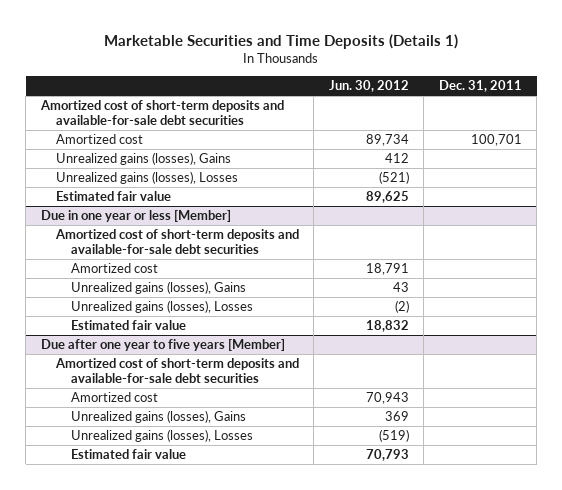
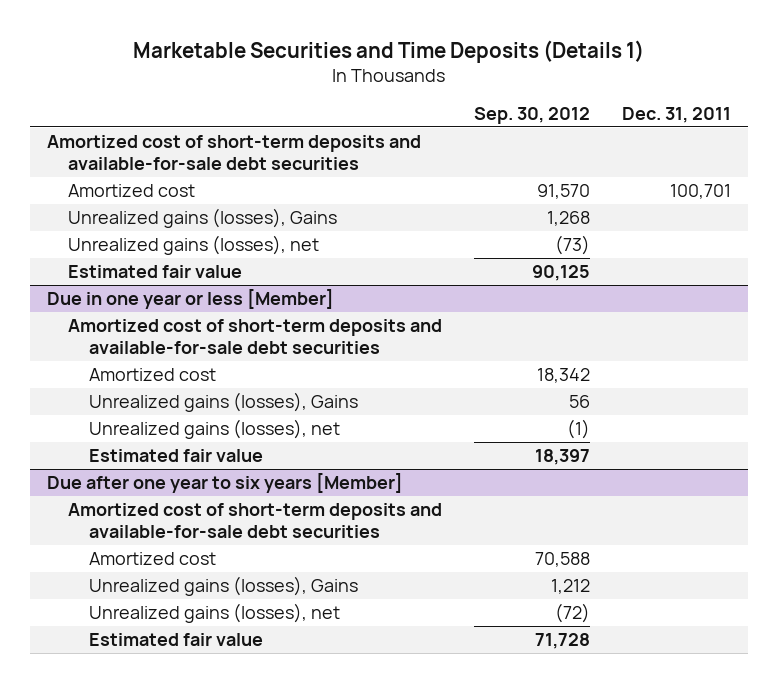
[328,80,409,93] Jun. 30, 2012 -> none
none -> [473,106,590,124] Sep. 30, 2012
[55,171,238,185] Unrealized gains (losses), Losses -> [67,234,319,255] Unrealized gains (losses), net
[70,300,253,314] Unrealized gains (losses), Losses -> [88,418,340,439] Unrealized gains (losses), net
[40,339,285,352] Due after one year to five years [Member] -> [46,472,403,493] Due after one year to six years [Member]
[70,429,253,443] Unrealized gains (losses), Losses -> [88,602,340,623] Unrealized gains (losses), net

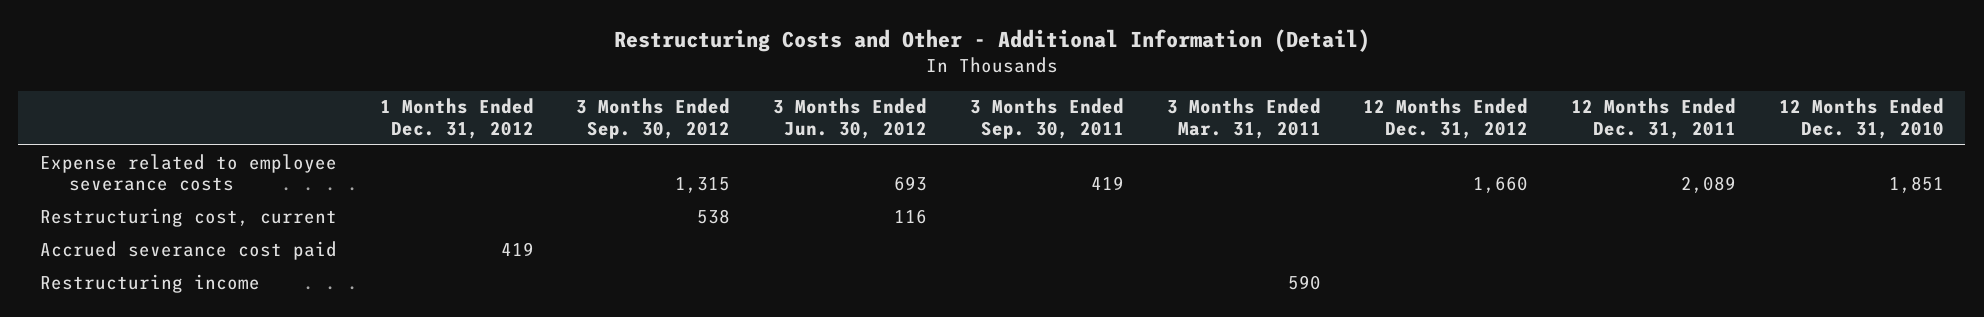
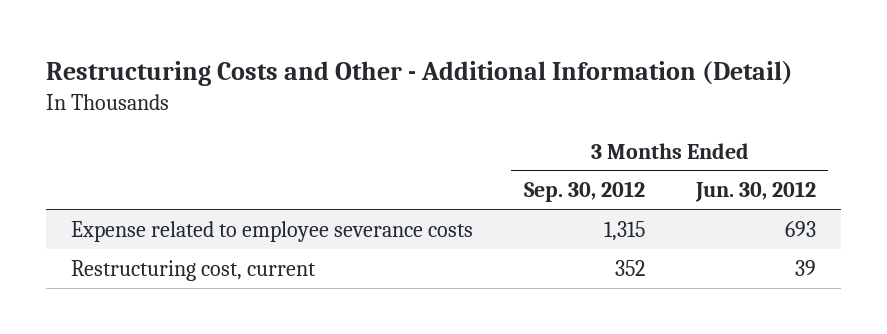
[379,98,534,139] 1 Months Ended Dec. 31, 2012 -> none
[969,98,1124,139] 3 Months Ended Sep. 30, 2011 -> none
[1166,98,1321,139] 3 Months Ended Mar. 31, 2011 -> none
[1363,98,1529,139] 12 Months Ended Dec. 31, 2012 -> none
[1571,98,1737,139] 12 Months Ended Dec. 31, 2011 -> none
[1778,98,1944,139] 12 Months Ended Dec. 31, 2010 -> none
[39,240,337,260] Accrued severance cost paid -> none
[39,273,260,293] Restructuring income -> none
[697,208,731,224] 538 -> [614,259,645,276] 352
[894,208,928,224] 116 -> [794,259,816,276] 39

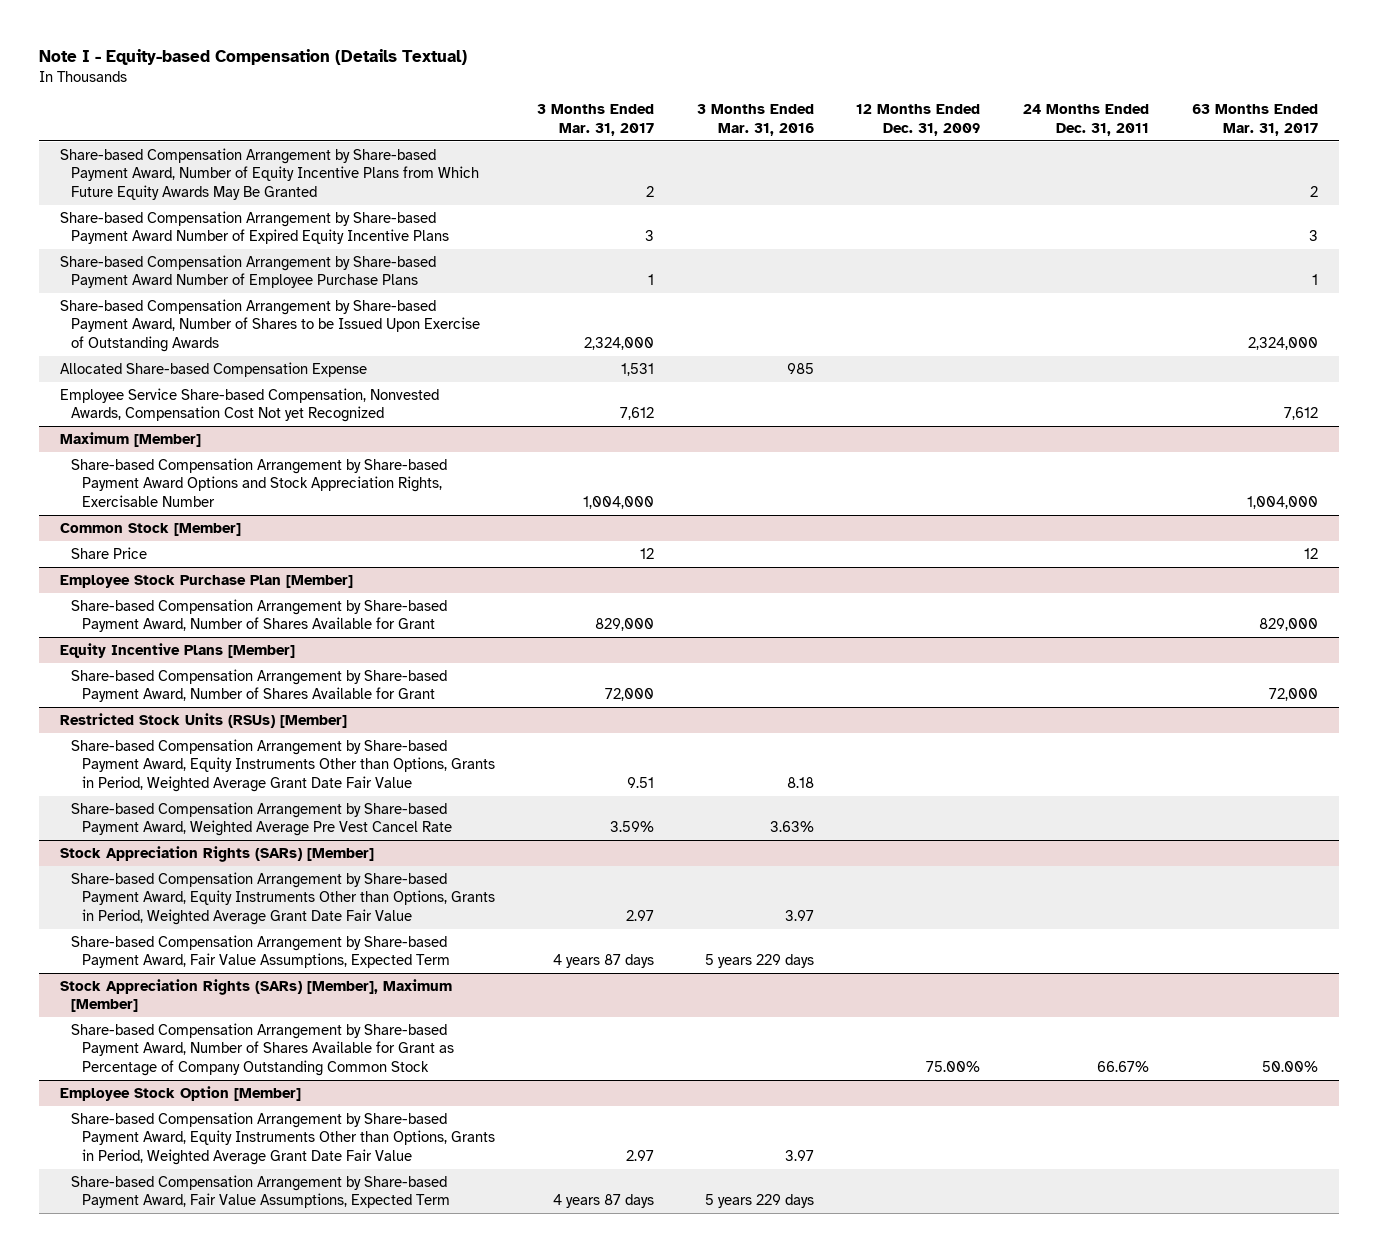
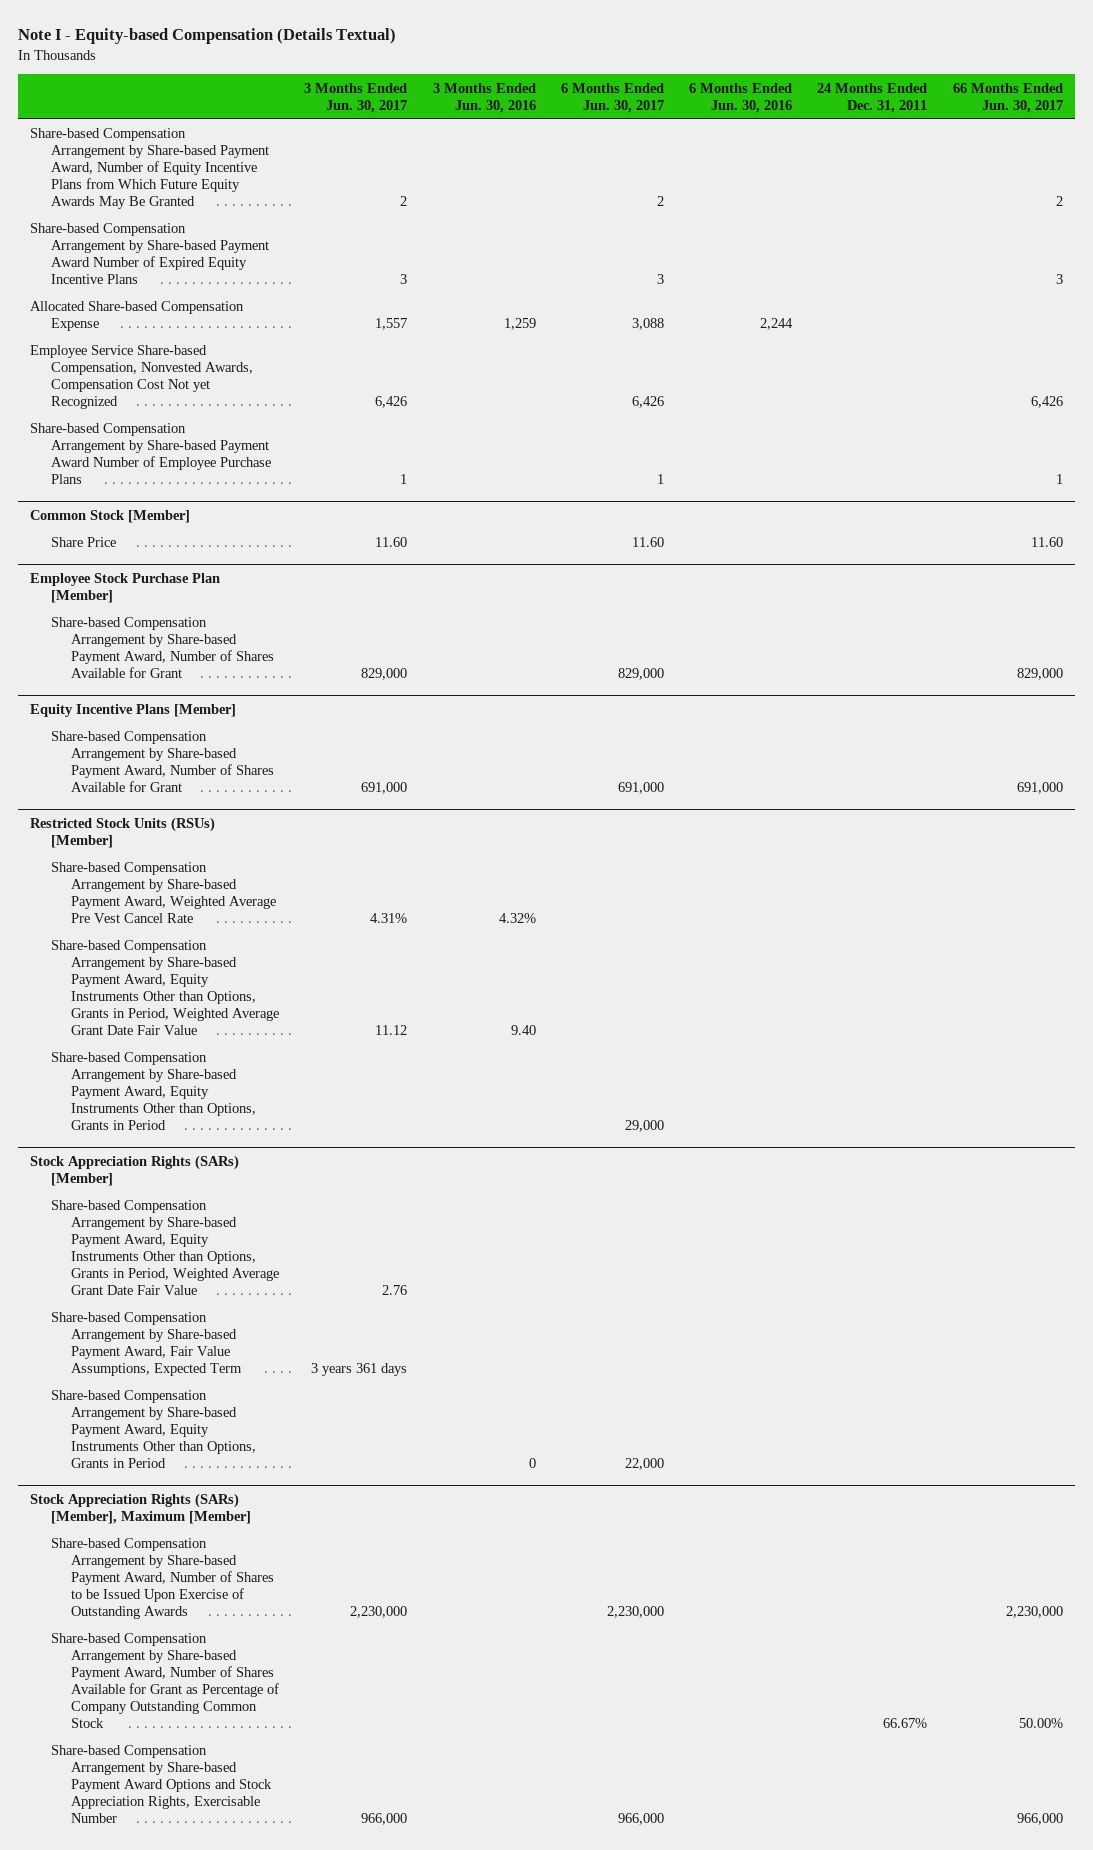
[537,104,655,137] 3 Months Ended Mar. 31, 2017 -> none
[696,104,814,137] 3 Months Ended Mar. 31, 2016 -> none
[856,104,981,137] 12 Months Ended Dec. 31, 2009 -> none
[1191,104,1318,137] 63 Months Ended Mar. 31, 2017 -> none
none -> [304,82,408,113] 3 Months Ended Jun. 30, 2017
none -> [432,82,536,113] 3 Months Ended Jun. 30, 2016
none -> [560,82,664,113] 6 Months Ended Jun. 30, 2017
none -> [689,82,793,113] 6 Months Ended Jun. 30, 2016
none -> [952,82,1063,113] 66 Months Ended Jun. 30, 2017
[60,298,480,353] Share-based Compensation Arrangement by Share-based Payment Award, Number of Shares to be Issued Upon Exercise of Outstanding Awards -> none
[60,431,202,447] Maximum [Member] -> none
[70,457,447,508] Share-based Compensation Arrangement by Share-based Payment Award Options and Stock Appreciation Rights, Exercisable Number -> none
[60,254,437,289] Share-based Compensation Arrangement by Share-based Payment Award Number of Employee Purchase Plans -> [30,423,271,485] Share-based Compensation Arrangement by Share-based Payment Award Number of Employee Purchase Plans
[70,738,495,793] Share-based Compensation Arrangement by Share-based Payment Award, Equity Instruments Other than Options, Grants in Period, Weighted Average Grant Date Fair Value -> [50,940,280,1036] Share-based Compensation Arrangement by Share-based Payment Award, Equity Instruments Other than Options, Grants in Period, Weighted Average Grant Date Fair Value
none -> [50,1052,257,1131] Share-based Compensation Arrangement by Share-based Payment Award, Equity Instruments Other than Options, Grants in Period
none -> [50,1390,257,1469] Share-based Compensation Arrangement by Share-based Payment Award, Equity Instruments Other than Options, Grants in Period
none -> [50,1538,275,1620] Share-based Compensation Arrangement by Share-based Payment Award, Number of Shares to be Issued Upon Exercise of Outstanding Awards
[60,1085,302,1101] Employee Stock Option [Member] -> none
[70,1111,495,1166] Share-based Compensation Arrangement by Share-based Payment Award, Equity Instruments Other than Options, Grants in Period, Weighted Average Grant Date Fair Value -> none
[70,1174,450,1209] Share-based Compensation Arrangement by Share-based Payment Award, Fair Value Assumptions, Expected Term -> none
none -> [50,1745,273,1824] Share-based Compensation Arrangement by Share-based Payment Award Options and Stock Appreciation Rights, Exercisable Number

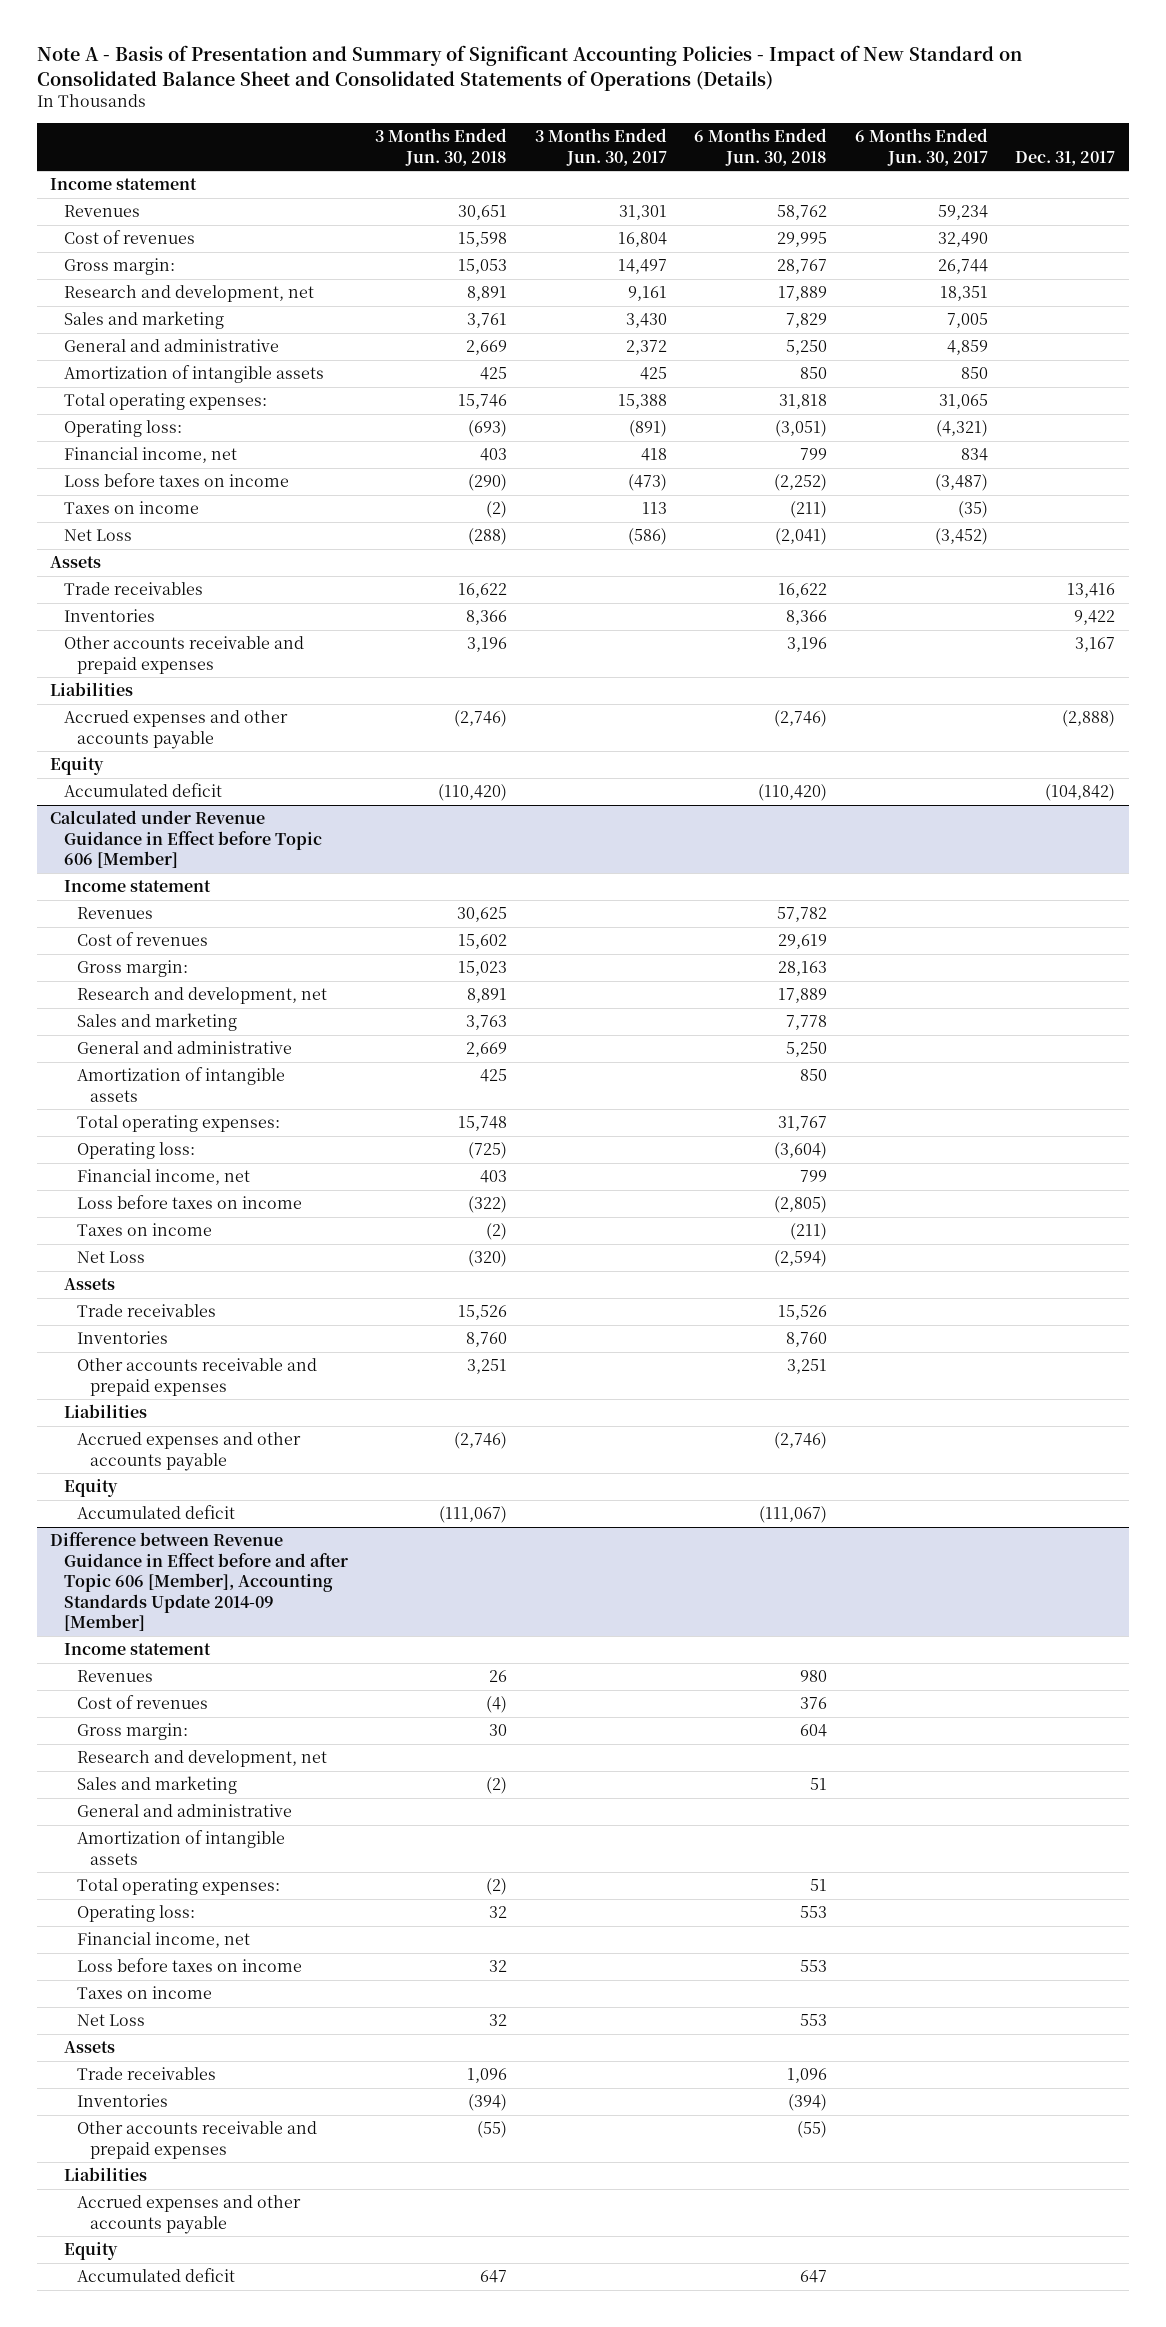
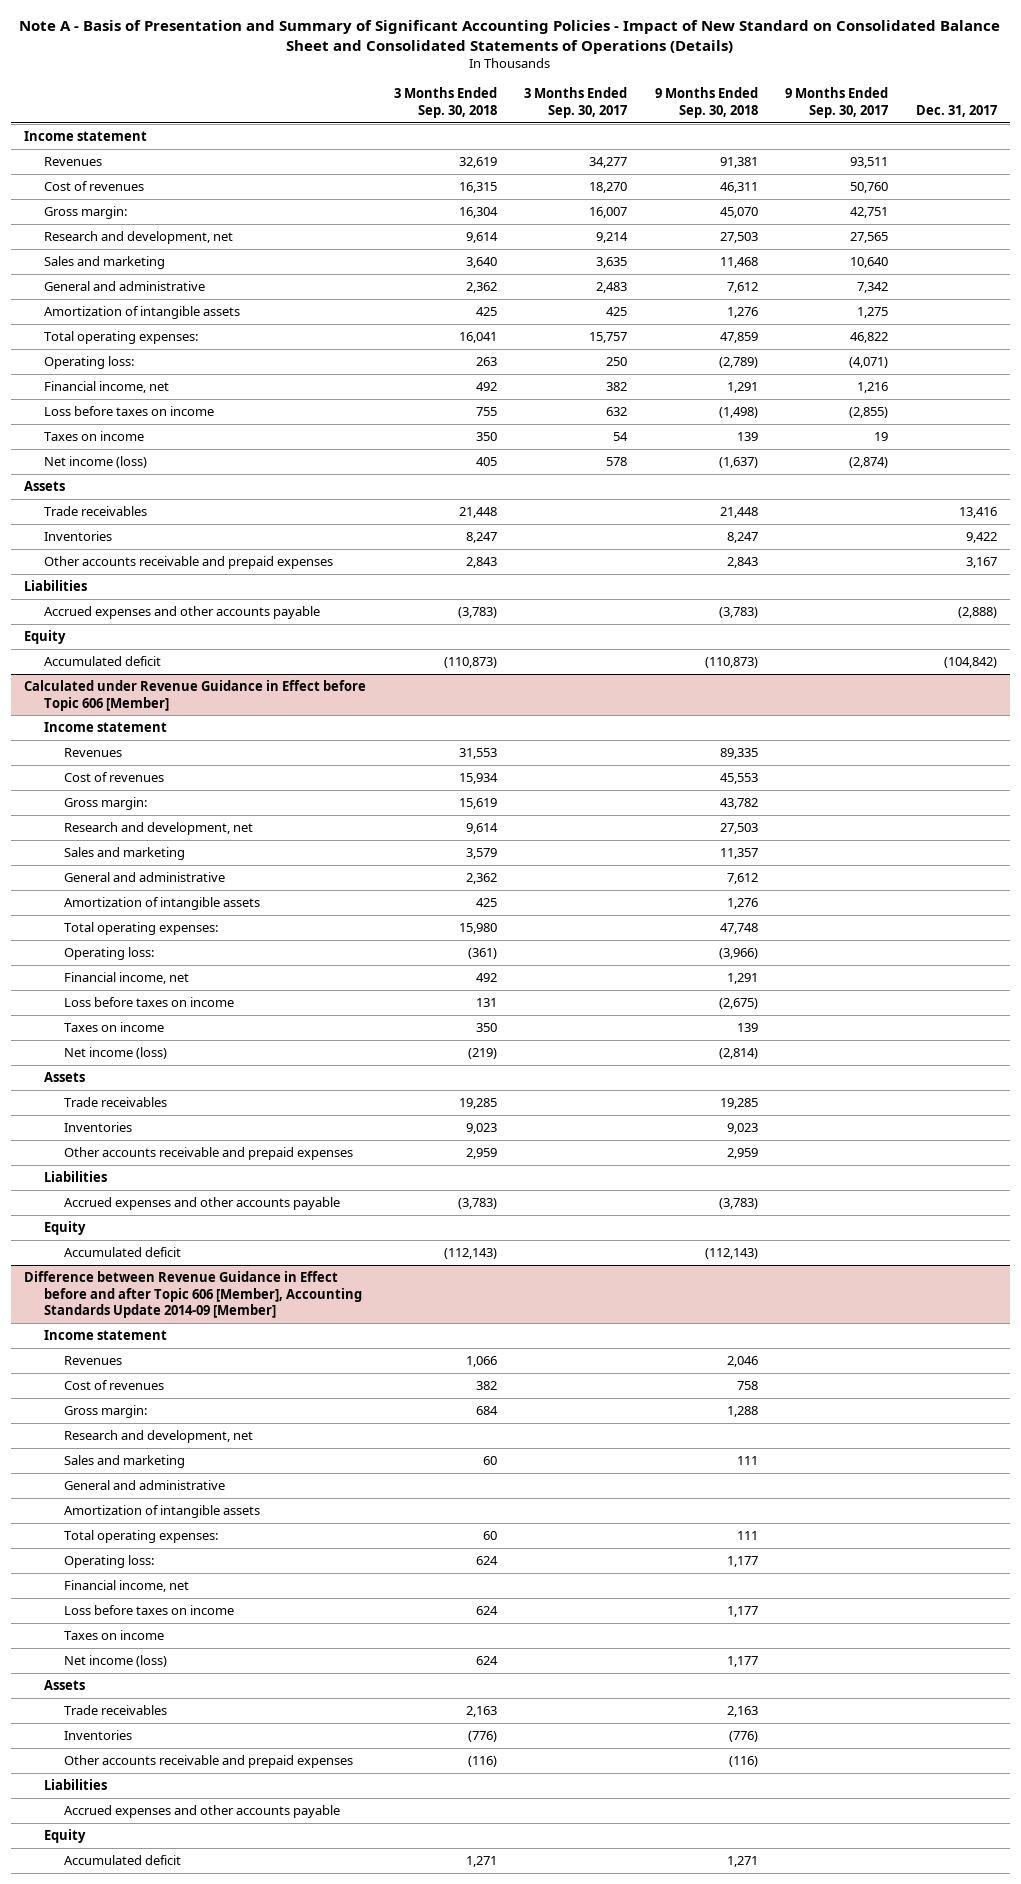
[375,128,508,166] 3 Months Ended Jun. 30, 2018 -> none
[534,128,667,166] 3 Months Ended Jun. 30, 2017 -> none
[694,128,828,166] 6 Months Ended Jun. 30, 2018 -> none
[854,128,988,166] 6 Months Ended Jun. 30, 2017 -> none
none -> [393,87,497,118] 3 Months Ended Sep. 30, 2018
none -> [524,87,628,118] 3 Months Ended Sep. 30, 2017
none -> [654,87,758,118] 9 Months Ended Sep. 30, 2018
none -> [785,87,889,118] 9 Months Ended Sep. 30, 2017
[63,529,132,542] Net Loss -> [44,455,148,468] Net income (loss)
[76,1251,145,1264] Net Loss -> [64,1046,168,1059] Net income (loss)
[76,2014,145,2027] Net Loss -> [64,1654,168,1667] Net income (loss)

